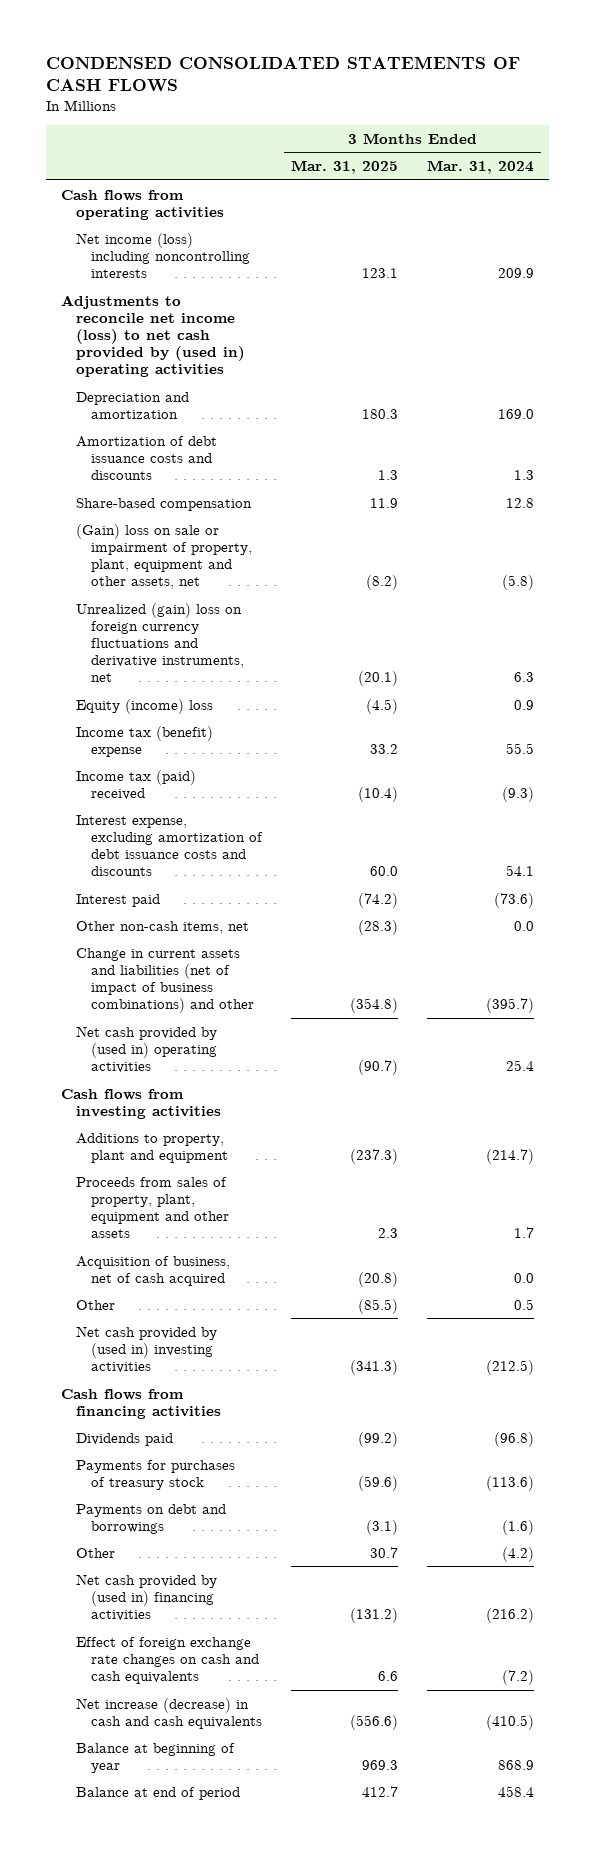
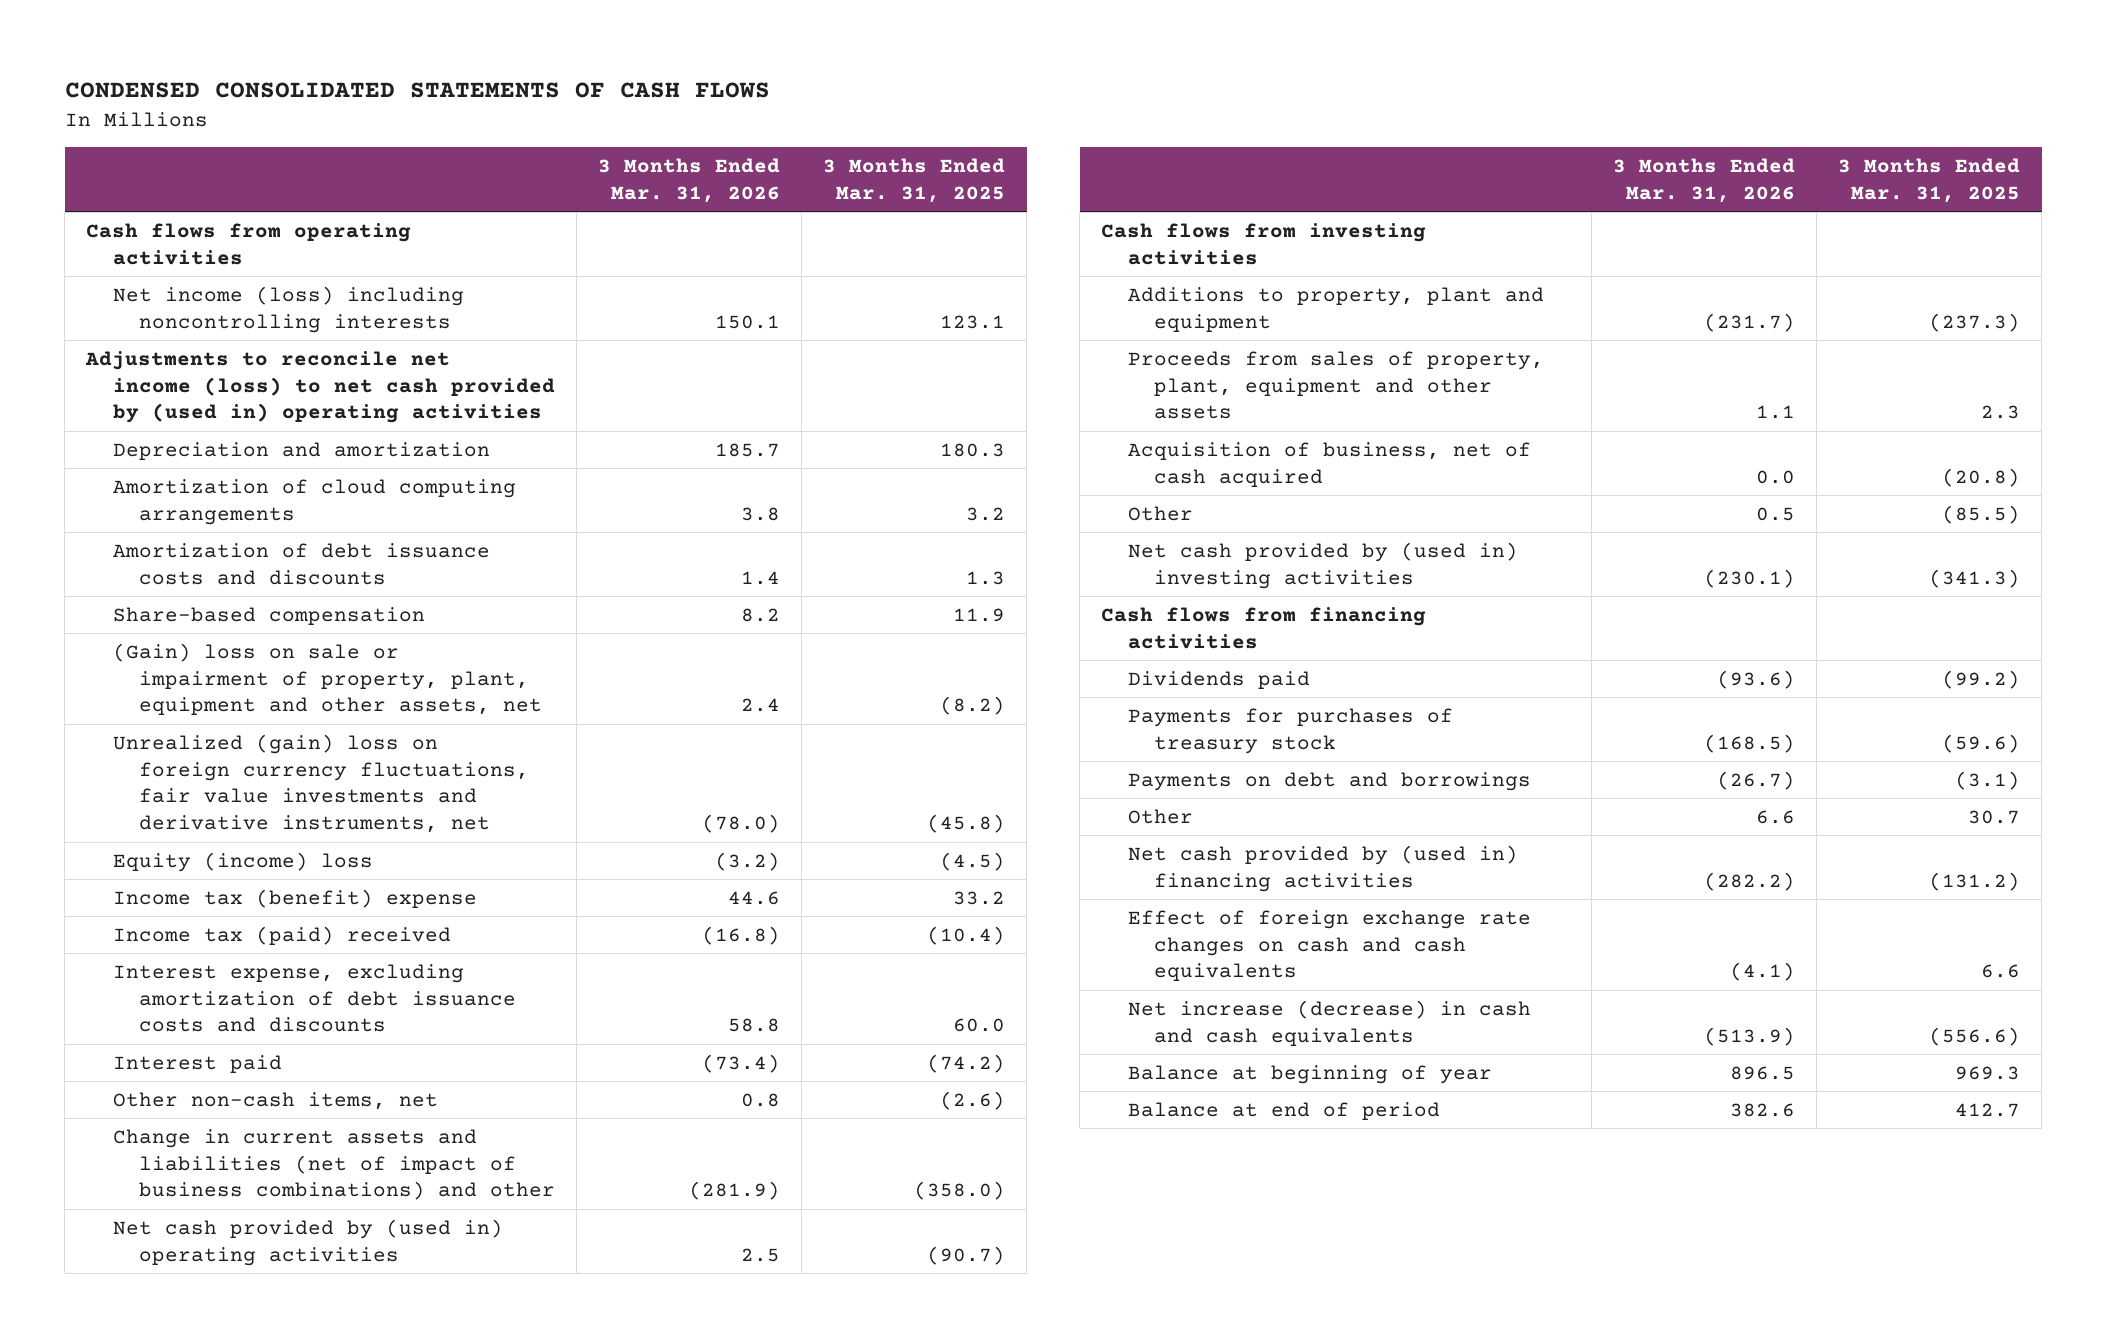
[427,160,535,175] Mar. 31, 2024 -> none
none -> [598,157,781,203] 3 Months Ended Mar. 31, 2026
none -> [112,478,516,525] Amortization of cloud computing arrangements
[76,602,245,683] Unrealized (gain) loss on foreign currency fluctuations and derivative instruments, net -> [112,733,530,833] Unrealized (gain) loss on foreign currency fluctuations, fair value investments and derivative instruments, net
[358,671,399,687] (20.1) -> [927,813,1006,833] (45.8)
[358,919,399,935] (28.3) -> [940,1090,1006,1110] (2.6)
[350,997,399,1013] (354.8) -> [914,1181,1006,1201] (358.0)

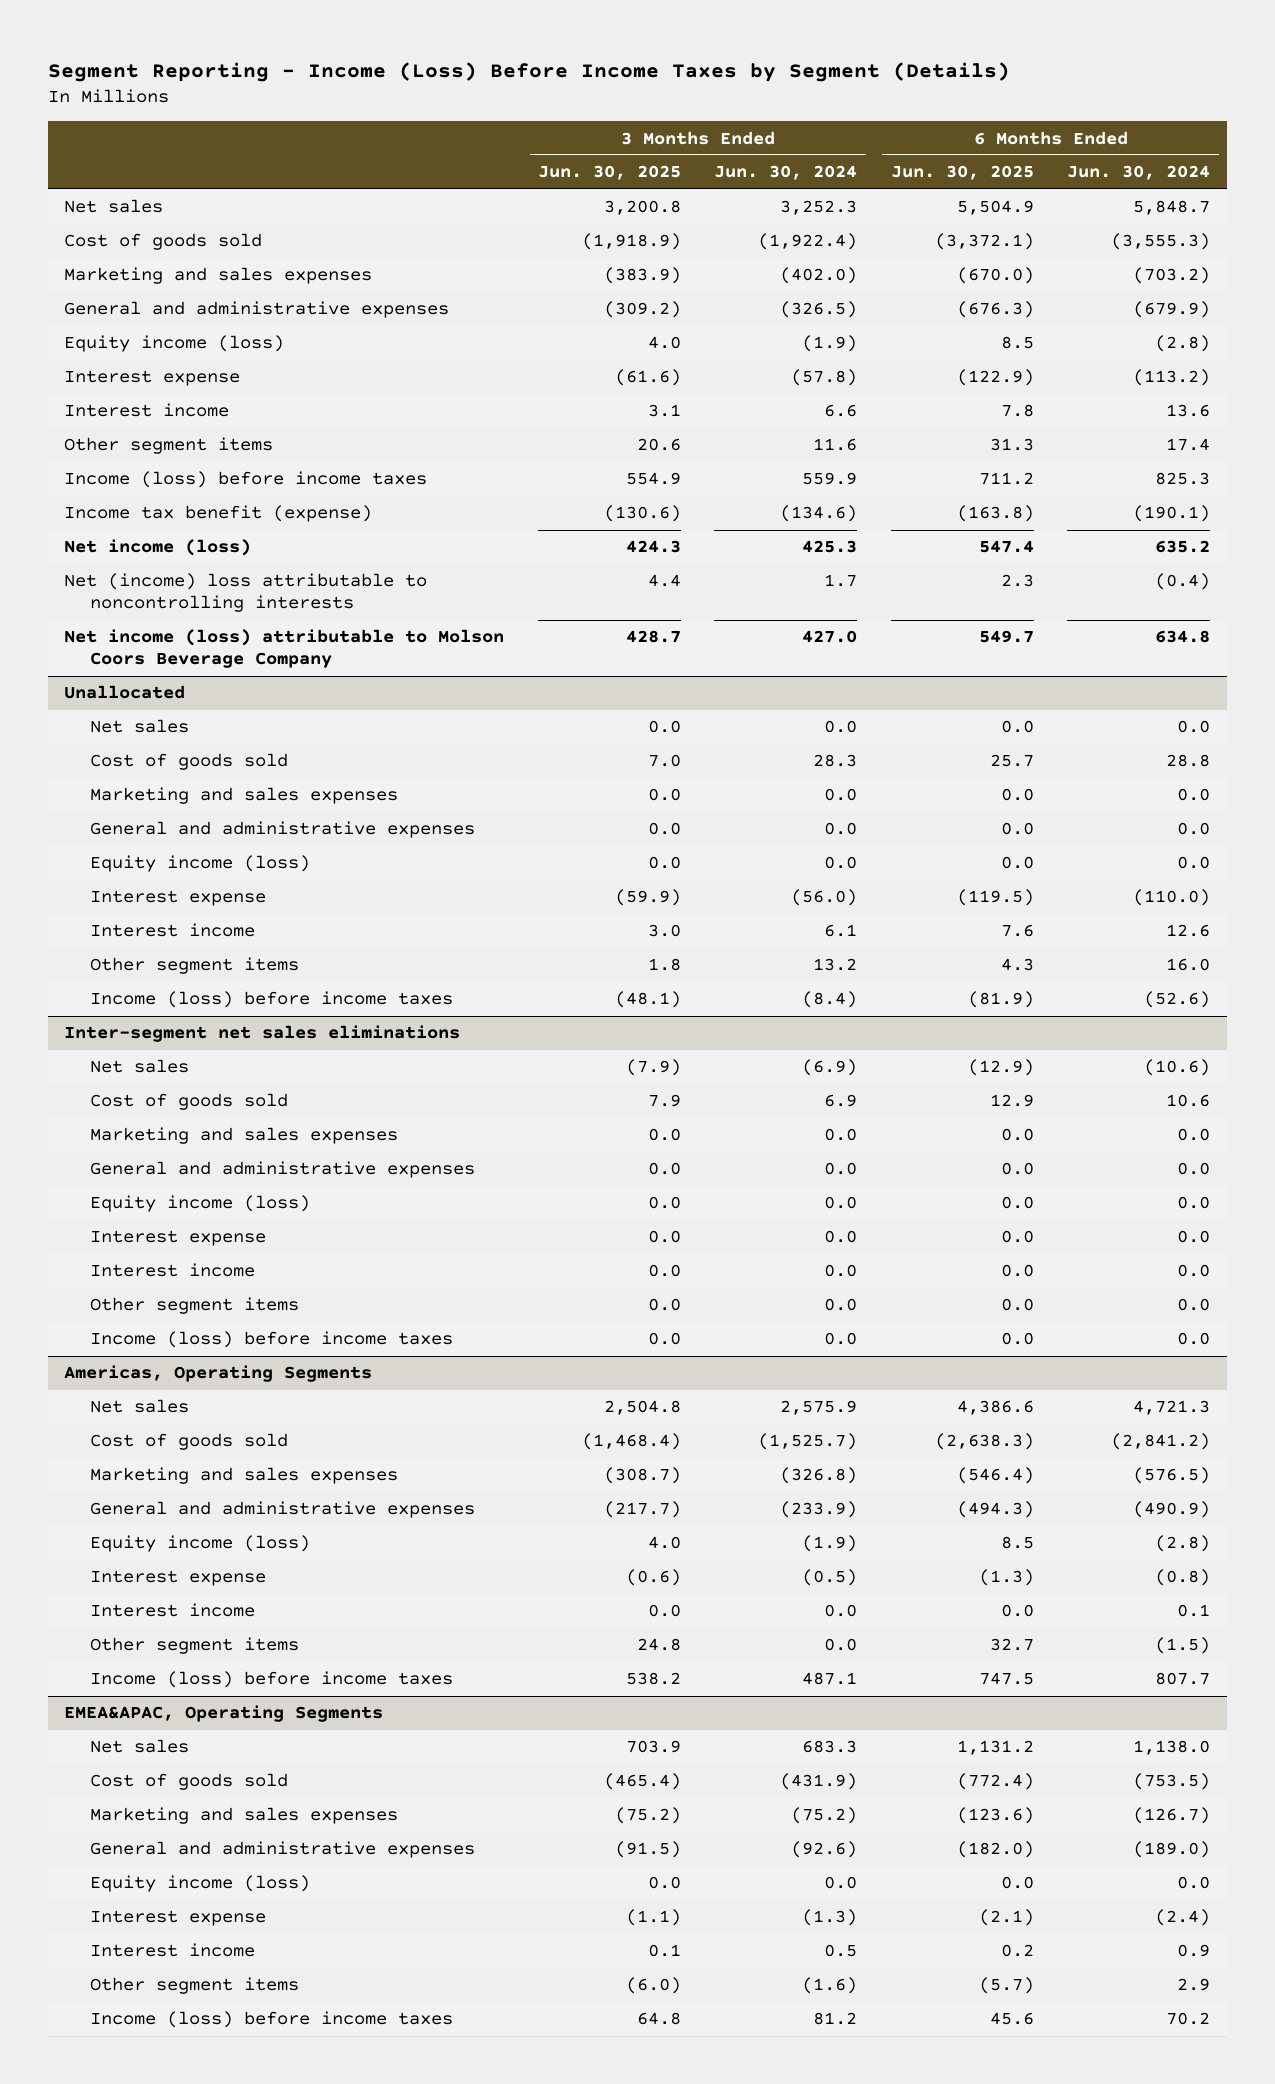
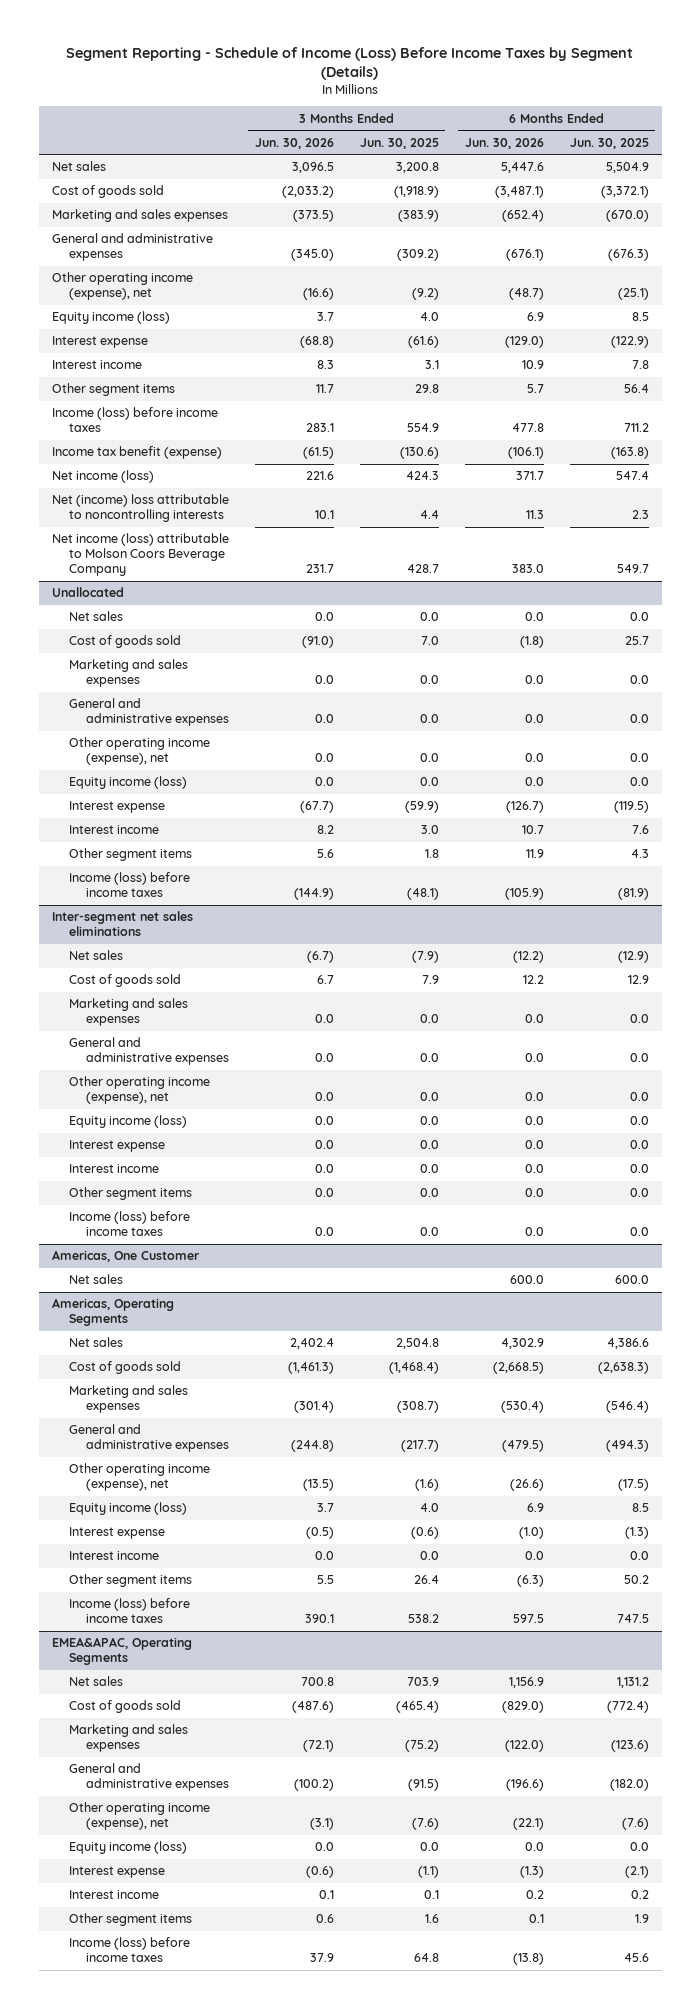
[47,61,1010,82] Segment Reporting - Income (Loss) Before Income Taxes by Segment (Details) -> [66,46,634,81] Segment Reporting - Schedule of Income (Loss) Before Income Taxes by Segment (Details)
[714,165,858,181] Jun. 30, 2024 -> none
[1067,165,1211,181] Jun. 30, 2024 -> none
none -> [254,137,334,149] Jun. 30, 2026
none -> [464,137,544,149] Jun. 30, 2026
none -> [51,272,193,301] Other operating income (expense), net
[636,438,681,452] 20.6 -> [414,384,439,394] 29.8
[989,438,1034,452] 31.3 -> [623,384,649,394] 56.4
none -> [68,737,210,766] Other operating income (expense), net
none -> [68,1076,210,1105] Other operating income (expense), net
none -> [51,1250,200,1263] Americas, One Customer
none -> [68,1274,123,1285] Net sales
none -> [68,1463,210,1492] Other operating income (expense), net
[636,1638,681,1652] 24.8 -> [413,1575,439,1585] 26.4
[989,1638,1034,1652] 32.7 -> [623,1575,649,1585] 50.2
none -> [68,1802,210,1831] Other operating income (expense), net
[625,1977,681,1995] (6.0) -> [424,1914,439,1924] 1.6
[978,1977,1034,1995] (5.7) -> [634,1914,649,1924] 1.9

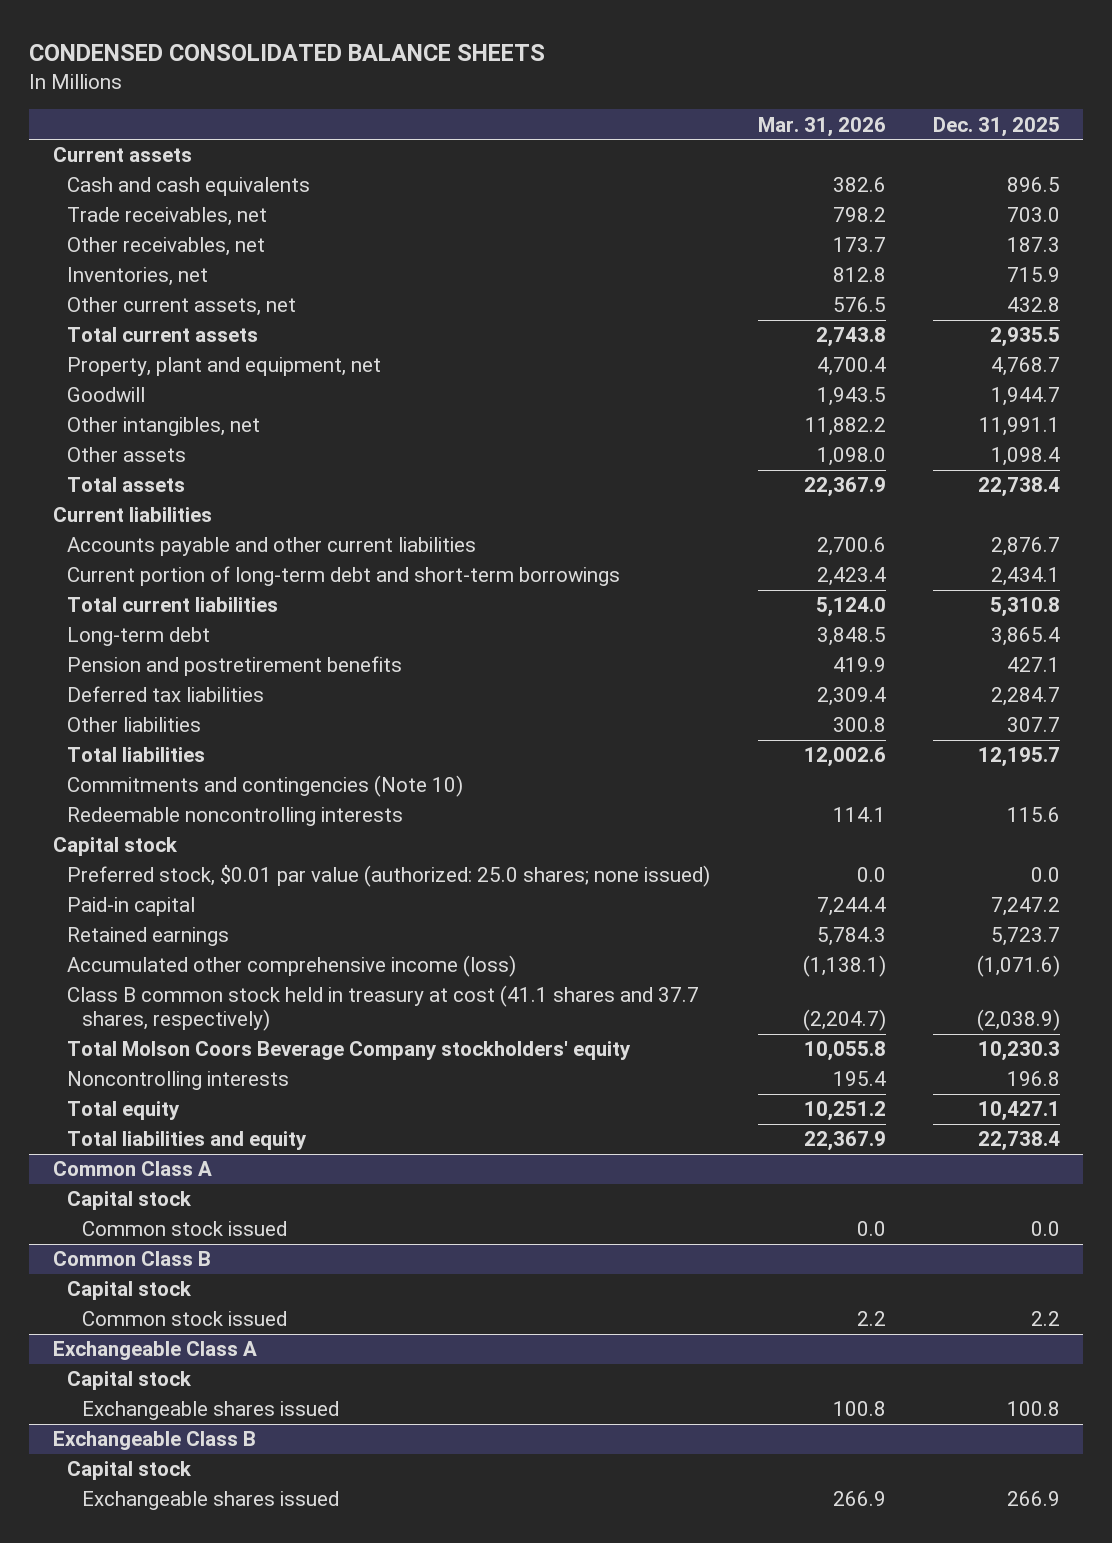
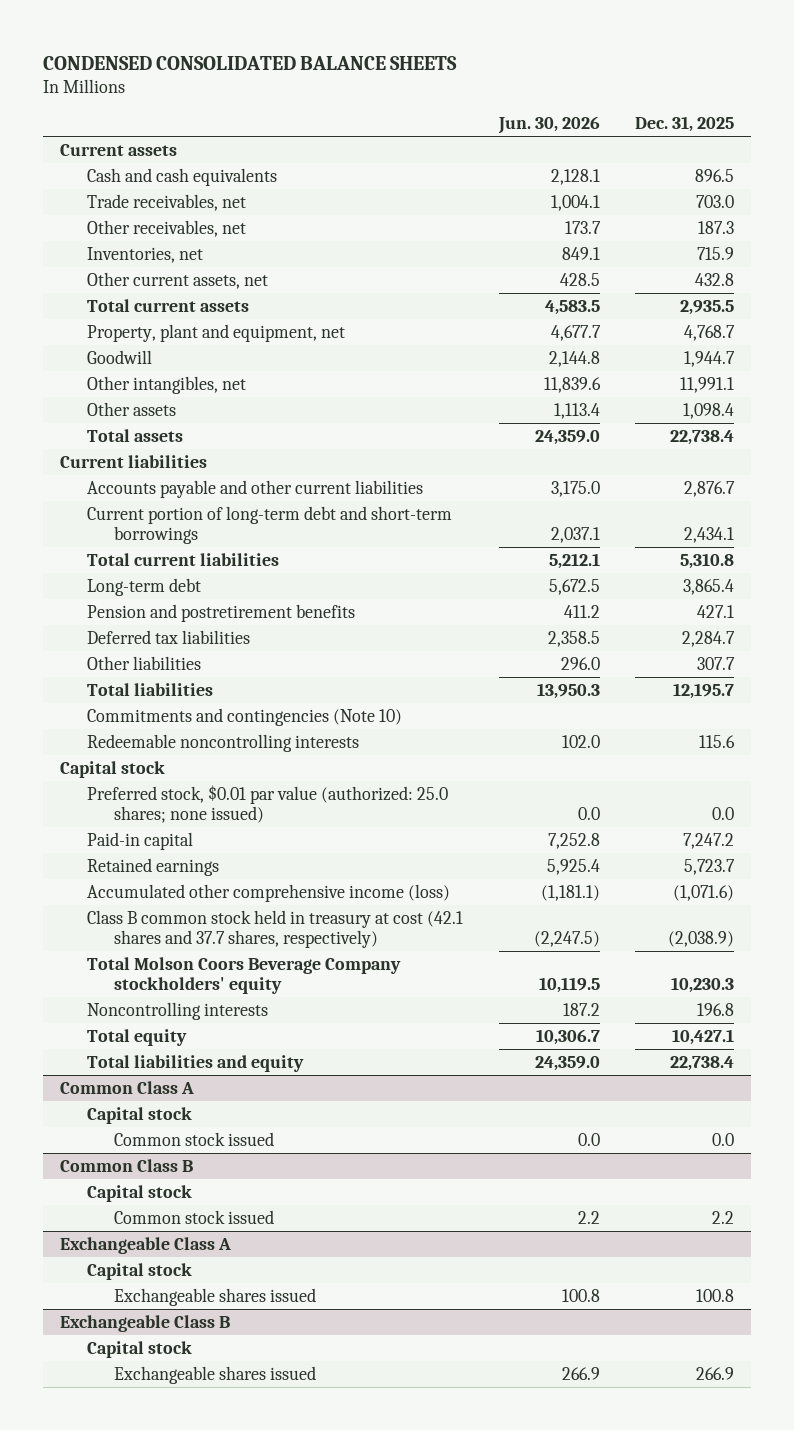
[757,116,886,137] Mar. 31, 2026 -> none
none -> [497,116,600,135] Jun. 30, 2026
[67,985,700,1032] Class B common stock held in treasury at cost (41.1 shares and 37.7 shares, respectively) -> [87,909,464,948] Class B common stock held in treasury at cost (42.1 shares and 37.7 shares, respectively)

